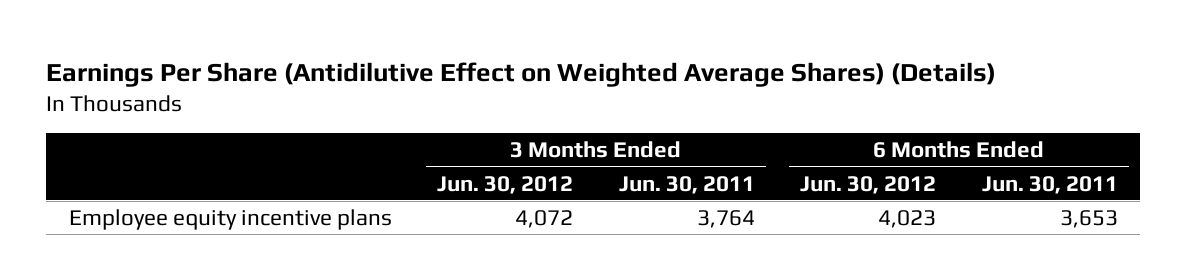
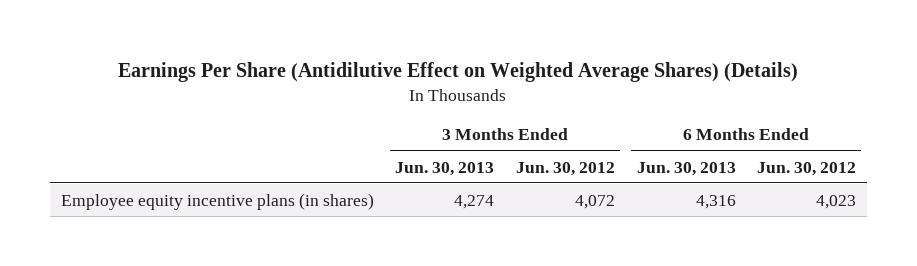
[618,175,755,194] Jun. 30, 2011 -> none
[981,175,1118,194] Jun. 30, 2011 -> none
none -> [395,161,495,176] Jun. 30, 2013
none -> [636,161,736,176] Jun. 30, 2013
[68,208,392,230] Employee equity incentive plans -> [60,192,374,210] Employee equity incentive plans (in shares)

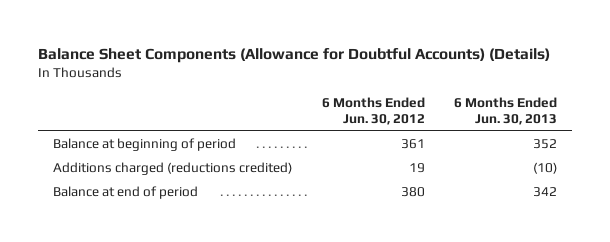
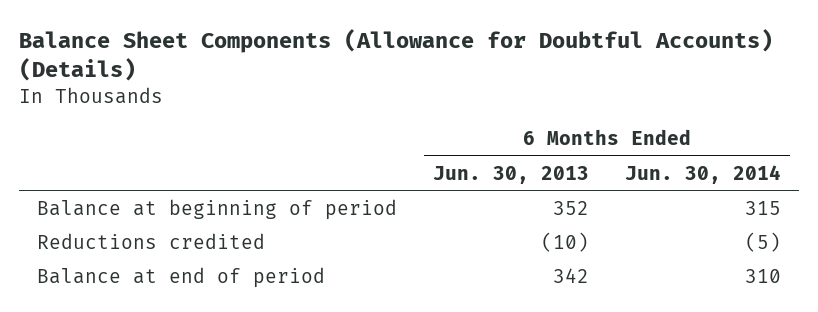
[321,97,425,126] 6 Months Ended Jun. 30, 2012 -> none
none -> [624,164,781,184] Jun. 30, 2014
[53,162,293,176] Additions charged (reductions credited) -> [36,232,265,249] Reductions credited

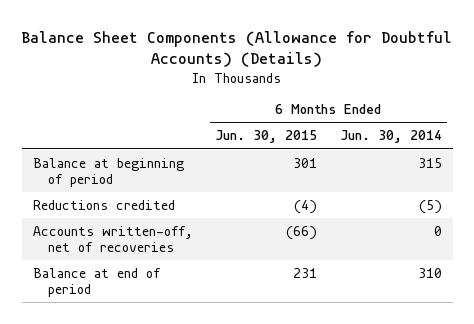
[432,165,589,184] Jun. 30, 2013 -> none
none -> [215,130,318,144] Jun. 30, 2015
none -> [32,225,193,252] Accounts written-off, net of recoveries

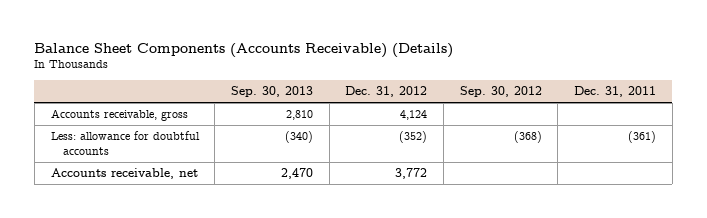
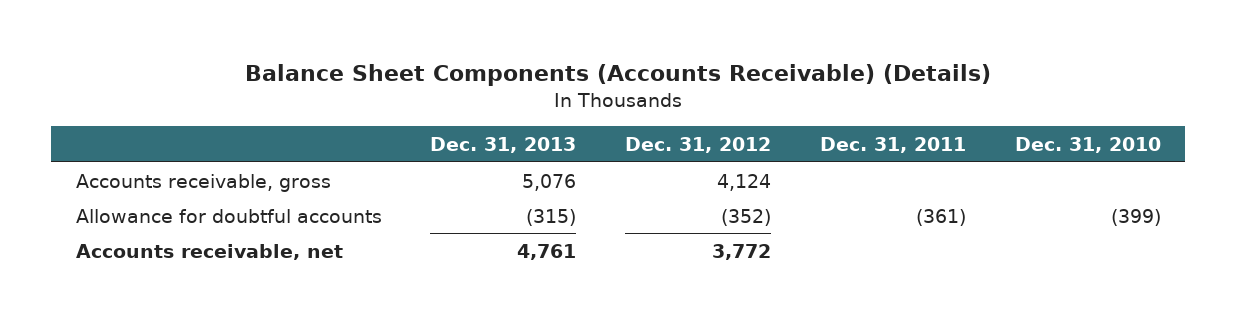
[230,86,313,98] Sep. 30, 2013 -> none
[459,86,542,98] Sep. 30, 2012 -> none
none -> [430,137,577,154] Dec. 31, 2013
none -> [1014,137,1161,154] Dec. 31, 2010
[50,131,200,156] Less: allowance for doubtful accounts -> [75,208,382,223] Allowance for doubtful accounts

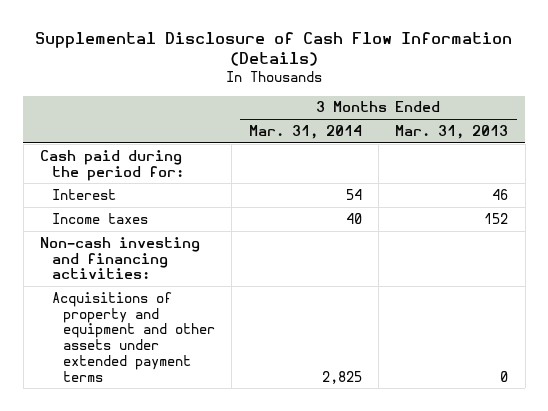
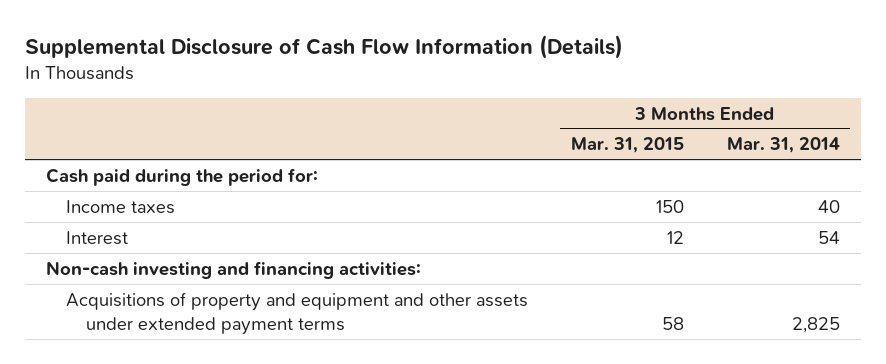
[395,124,509,139] Mar. 31, 2013 -> none
none -> [571,137,685,154] Mar. 31, 2015
[51,188,116,200] Interest -> [66,230,129,245] Interest

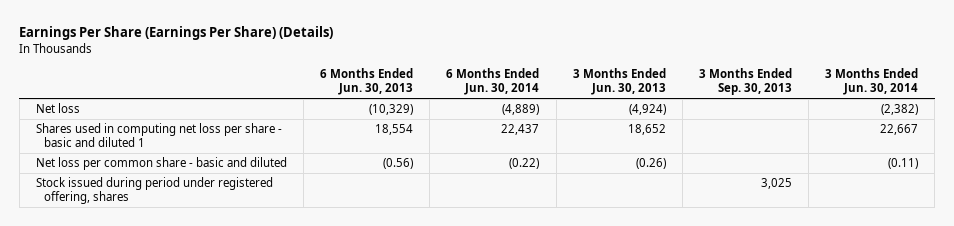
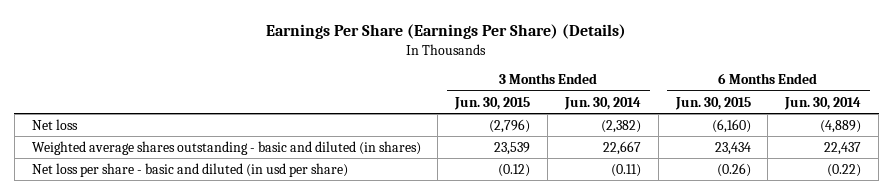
[320,68,414,96] 6 Months Ended Jun. 30, 2013 -> none
[572,68,666,96] 3 Months Ended Jun. 30, 2013 -> none
[698,68,792,96] 3 Months Ended Sep. 30, 2013 -> none
none -> [454,96,531,110] Jun. 30, 2015
none -> [674,96,751,110] Jun. 30, 2015
[36,177,274,205] Stock issued during period under registered offering, shares -> none
[36,123,283,148] Shares used in computing net loss per share - basic and diluted 1 -> [31,140,421,155] Weighted average shares outstanding - basic and diluted (in shares)
[36,157,288,171] Net loss per common share - basic and diluted -> [31,162,348,177] Net loss per share - basic and diluted (in usd per share)

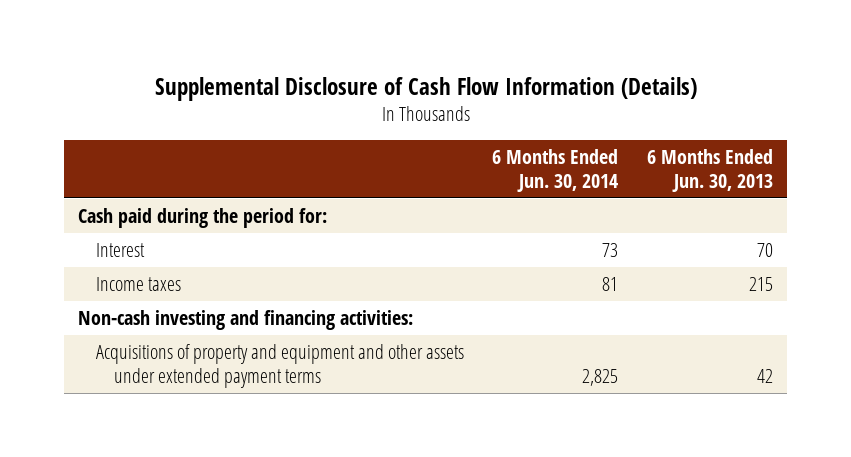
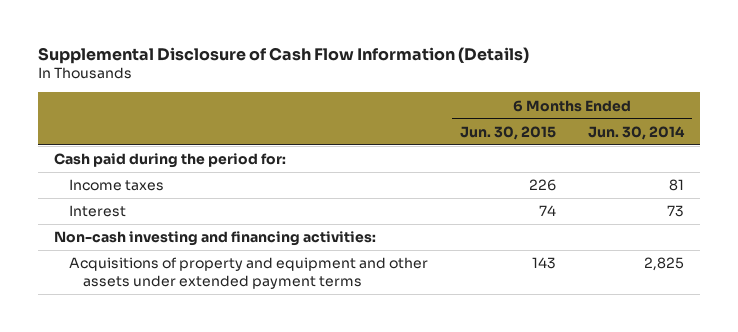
[646,149,773,192] 6 Months Ended Jun. 30, 2013 -> none
none -> [459,125,556,140] Jun. 30, 2015
[96,242,146,257] Interest -> [68,205,126,218] Interest

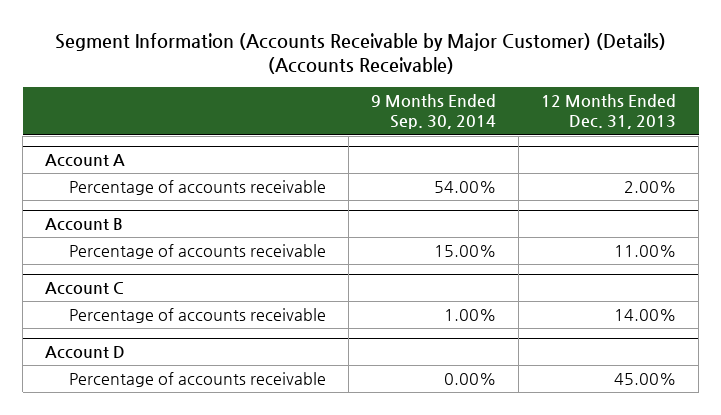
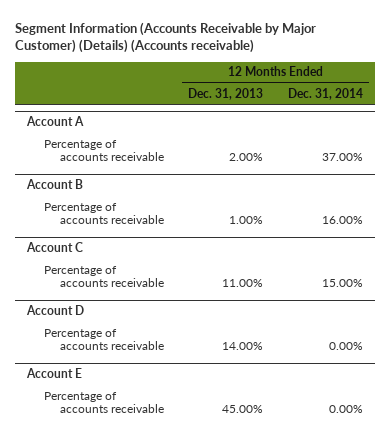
[54,33,666,75] Segment Information (Accounts Receivable by Major Customer) (Details) (Accounts Receivable) -> [14,21,316,54] Segment Information (Accounts Receivable by Major Customer) (Details) (Accounts receivable)
[370,94,496,130] 9 Months Ended Sep. 30, 2014 -> none
none -> [287,87,363,100] Dec. 31, 2014
[614,245,677,258] 11.00% -> [229,216,264,225] 1.00%
[614,309,677,322] 14.00% -> [222,279,264,288] 11.00%
none -> [43,328,165,351] Percentage of accounts receivable
none -> [26,368,83,379] Account E

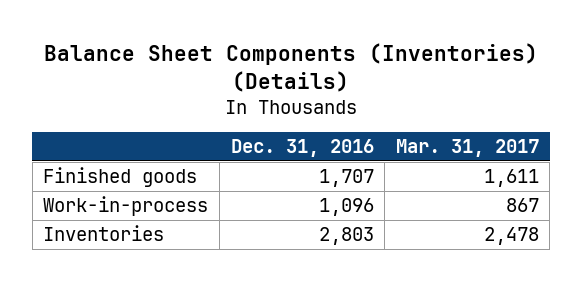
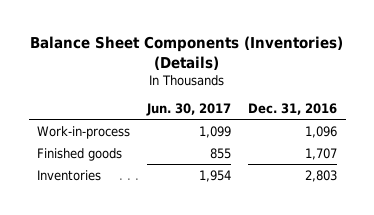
[395,139,539,158] Mar. 31, 2017 -> none
none -> [146,102,232,116] Jun. 30, 2017
[43,167,198,188] Finished goods -> [37,147,123,161] Finished goods

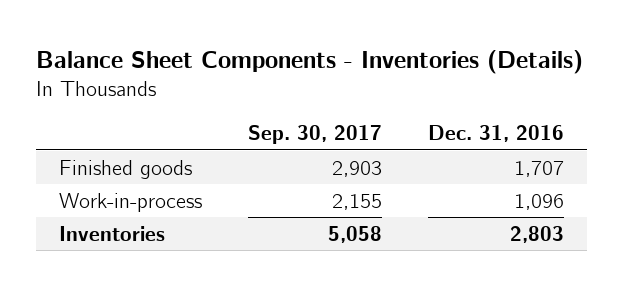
[30,36,344,70] Balance Sheet Components (Inventories) (Details) -> [35,49,583,74] Balance Sheet Components - Inventories (Details)
[146,102,232,116] Jun. 30, 2017 -> none
none -> [247,125,382,145] Sep. 30, 2017
[37,125,131,139] Work-in-process -> [58,192,202,212] Work-in-process

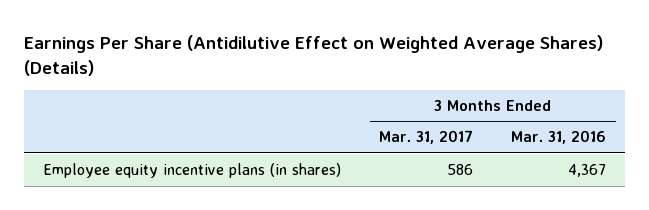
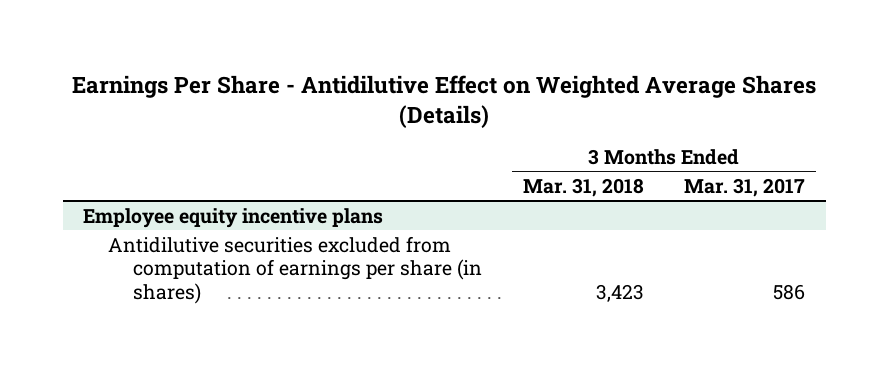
[24,34,604,76] Earnings Per Share (Antidilutive Effect on Weighted Average Shares) (Details) -> [72,74,817,128] Earnings Per Share - Antidilutive Effect on Weighted Average Shares (Details)
[511,130,607,145] Mar. 31, 2016 -> none
none -> [522,177,644,197] Mar. 31, 2018
none -> [83,207,384,228] Employee equity incentive plans
[43,163,342,179] Employee equity incentive plans (in shares) -> [107,235,482,304] Antidilutive securities excluded from computation of earnings per share (in shares)

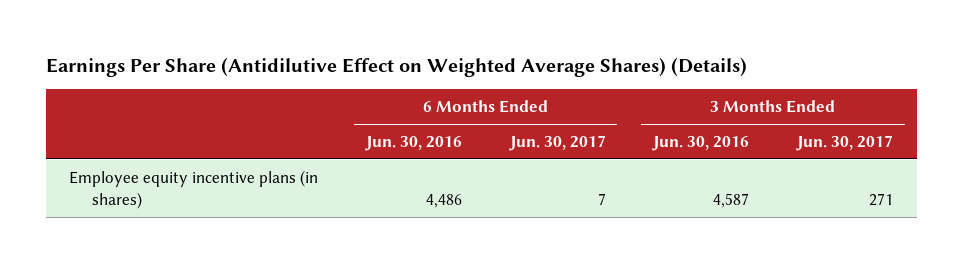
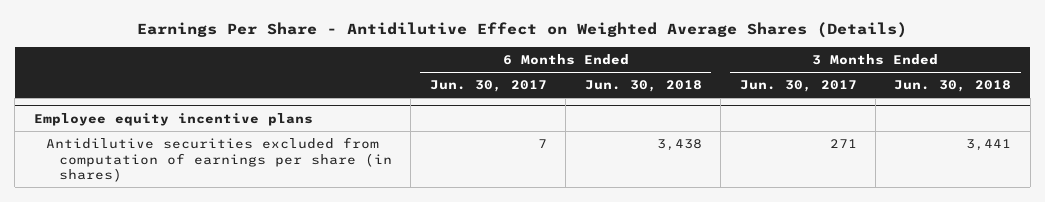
[45,57,747,78] Earnings Per Share (Antidilutive Effect on Weighted Average Shares) (Details) -> [137,22,908,39] Earnings Per Share - Antidilutive Effect on Weighted Average Shares (Details)
[364,136,462,152] Jun. 30, 2016 -> none
[652,136,750,152] Jun. 30, 2016 -> none
none -> [584,80,702,93] Jun. 30, 2018
none -> [894,80,1012,93] Jun. 30, 2018
none -> [33,112,313,126] Employee equity incentive plans
[69,169,319,210] Employee equity incentive plans (in shares) -> [46,136,392,183] Antidilutive securities excluded from computation of earnings per share (in shares)

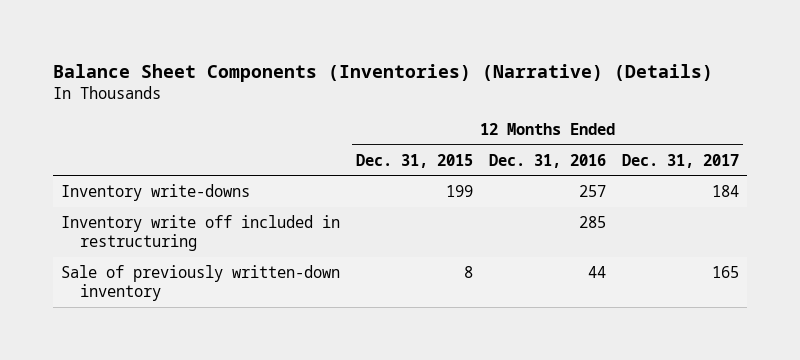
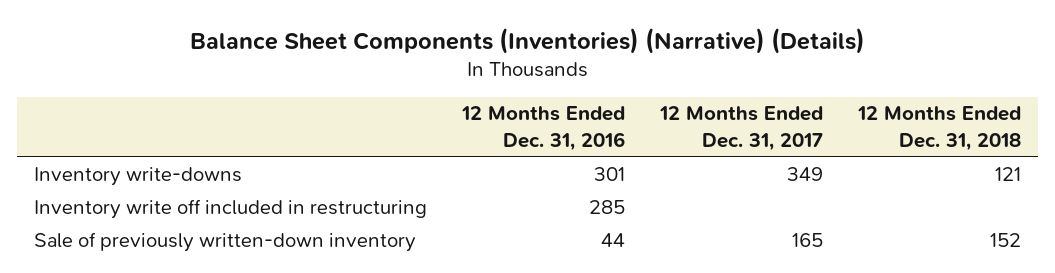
[356,153,474,168] Dec. 31, 2015 -> none
none -> [856,106,1021,151] 12 Months Ended Dec. 31, 2018
[579,184,607,197] 257 -> [594,166,626,181] 301
[712,184,740,197] 184 -> [787,166,824,181] 349

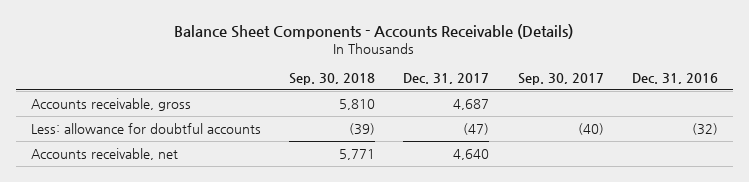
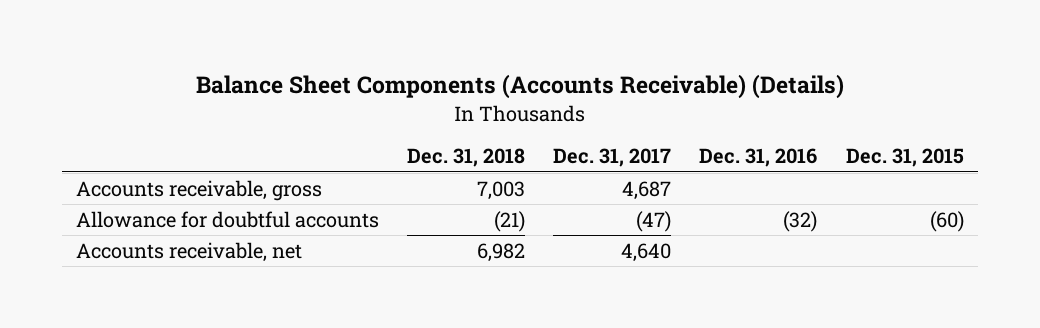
[174,23,574,39] Balance Sheet Components - Accounts Receivable (Details) -> [195,74,844,100] Balance Sheet Components (Accounts Receivable) (Details)
[289,72,376,85] Sep. 30, 2018 -> none
[517,72,604,85] Sep. 30, 2017 -> none
none -> [407,148,526,168] Dec. 31, 2018
none -> [845,148,964,168] Dec. 31, 2015
[30,122,261,134] Less: allowance for doubtful accounts -> [76,210,380,228] Allowance for doubtful accounts

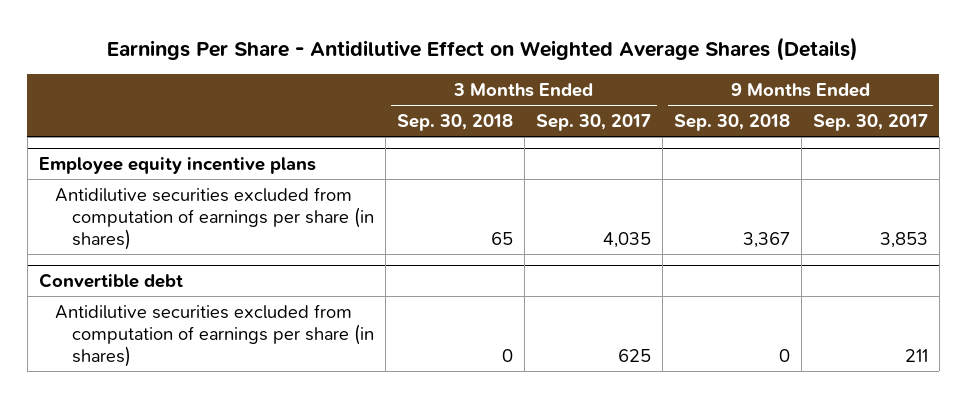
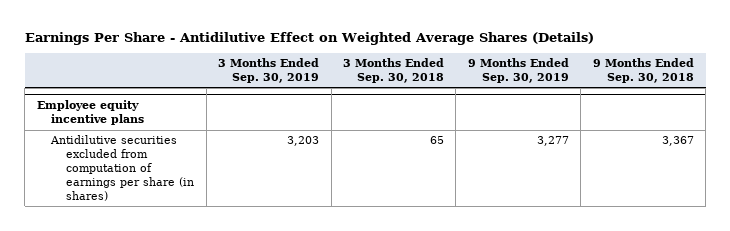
[535,113,651,131] Sep. 30, 2017 -> none
[812,113,928,131] Sep. 30, 2017 -> none
none -> [218,57,320,83] 3 Months Ended Sep. 30, 2019
none -> [467,57,569,83] 9 Months Ended Sep. 30, 2019
[38,272,183,288] Convertible debt -> none
[55,303,374,367] Antidilutive securities excluded from computation of earnings per share (in shares) -> none

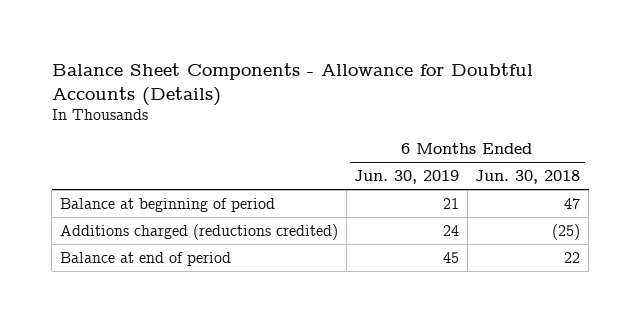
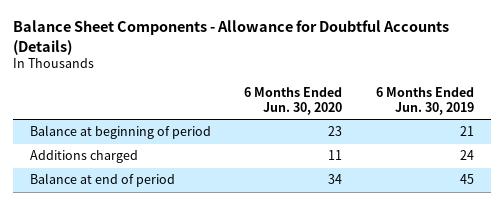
[475,170,581,185] Jun. 30, 2018 -> none
none -> [244,87,343,115] 6 Months Ended Jun. 30, 2020
[59,223,338,240] Additions charged (reductions credited) -> [29,150,138,164] Additions charged

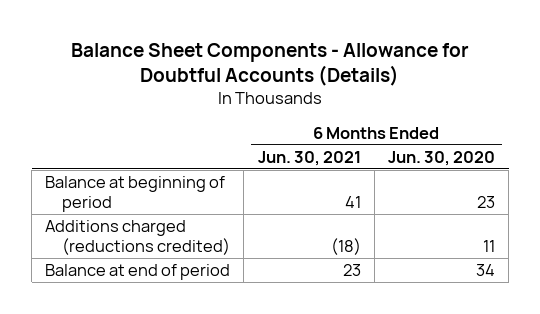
[375,87,474,115] 6 Months Ended Jun. 30, 2019 -> none
none -> [257,150,361,166] Jun. 30, 2021
[29,150,138,164] Additions charged -> [45,220,230,255] Additions charged (reductions credited)

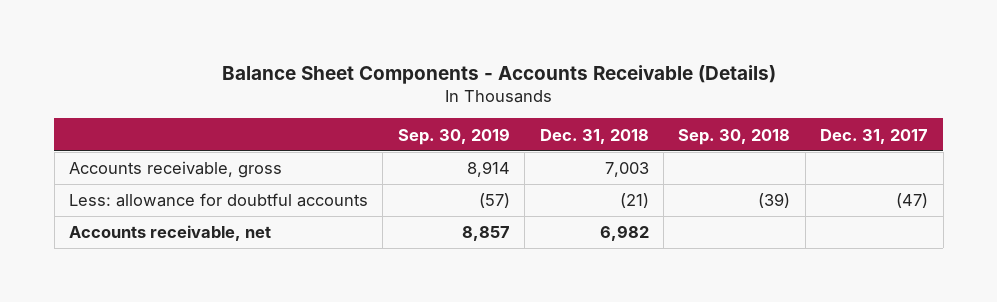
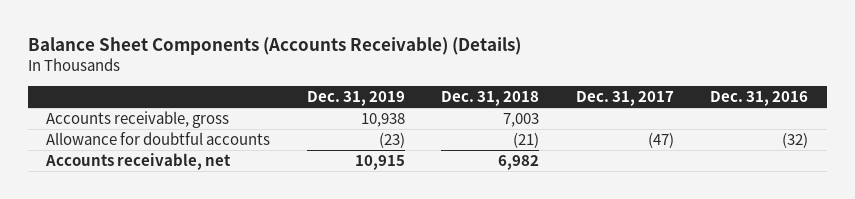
[221,64,776,84] Balance Sheet Components - Accounts Receivable (Details) -> [27,36,521,55] Balance Sheet Components (Accounts Receivable) (Details)
[397,127,510,145] Sep. 30, 2019 -> none
[678,128,791,145] Sep. 30, 2018 -> none
none -> [306,90,405,106] Dec. 31, 2019
none -> [710,90,809,106] Dec. 31, 2016
[68,193,368,208] Less: allowance for doubtful accounts -> [46,132,271,146] Allowance for doubtful accounts

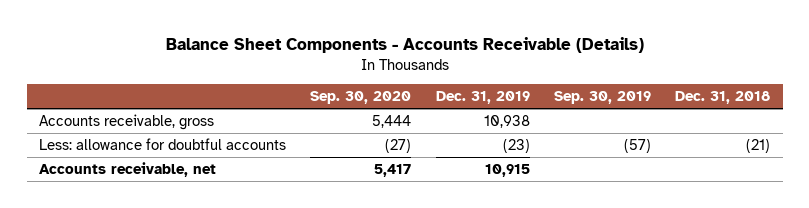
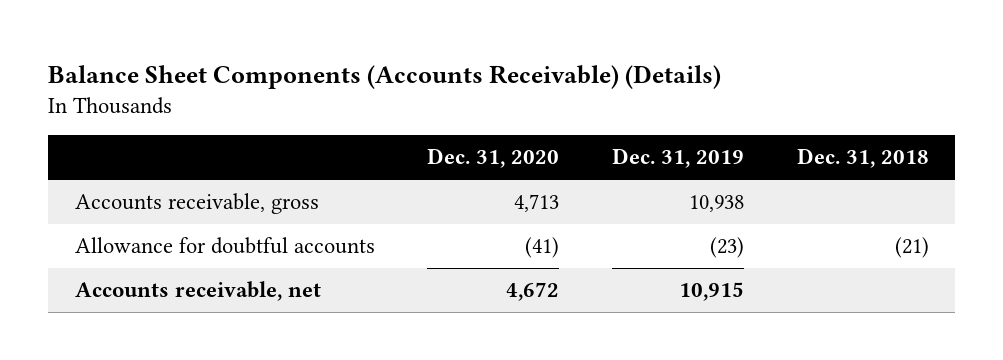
[165,36,644,53] Balance Sheet Components - Accounts Receivable (Details) -> [48,64,722,89] Balance Sheet Components (Accounts Receivable) (Details)
[310,91,412,105] Sep. 30, 2020 -> none
[553,91,651,105] Sep. 30, 2019 -> none
none -> [427,148,560,169] Dec. 31, 2020
[38,138,286,151] Less: allowance for doubtful accounts -> [74,237,375,255] Allowance for doubtful accounts

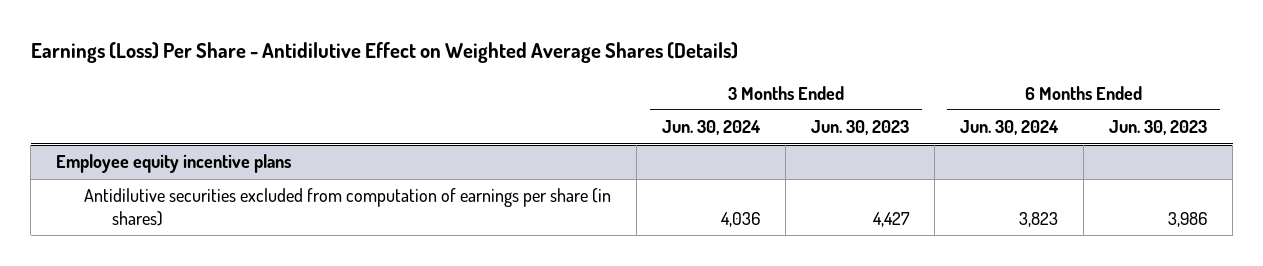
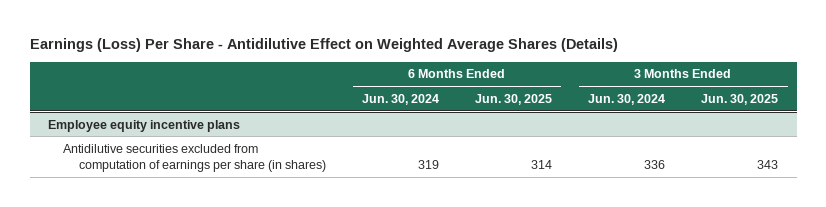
[811,120,910,136] Jun. 30, 2023 -> none
[1109,120,1208,136] Jun. 30, 2023 -> none
none -> [475,93,553,105] Jun. 30, 2025
none -> [701,93,779,105] Jun. 30, 2025
[721,212,761,228] 4,036 -> [644,159,666,169] 336
[1019,212,1059,228] 3,823 -> [417,159,439,169] 319

